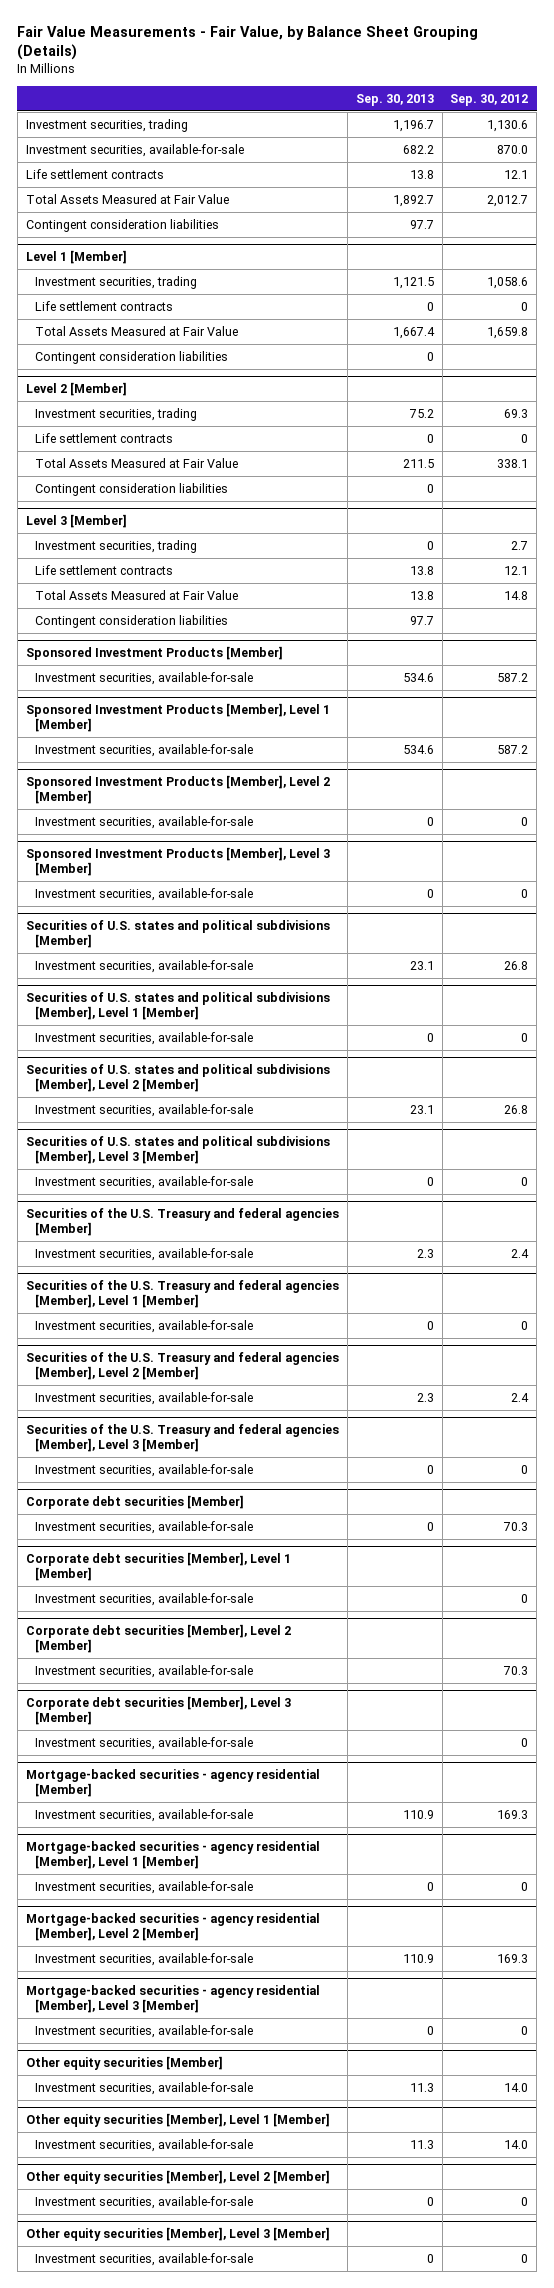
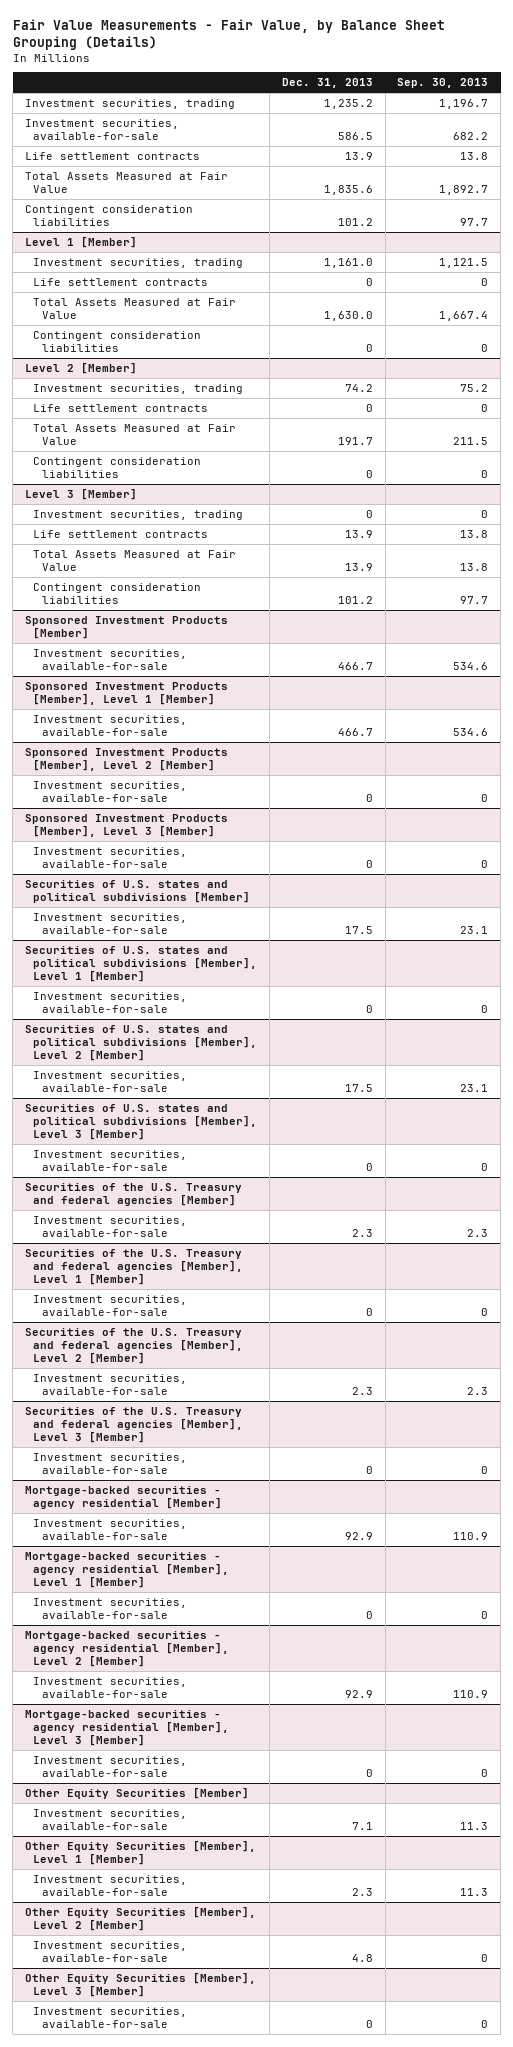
[450,93,529,106] Sep. 30, 2012 -> none
none -> [281,78,373,89] Dec. 31, 2013
[25,1495,244,1510] Corporate debt securities [Member] -> none
[34,1520,253,1534] Investment securities, available-for-sale -> none
[25,1552,291,1582] Corporate debt securities [Member], Level 1 [Member] -> none
[34,1592,253,1606] Investment securities, available-for-sale -> none
[25,1624,291,1654] Corporate debt securities [Member], Level 2 [Member] -> none
[34,1664,253,1678] Investment securities, available-for-sale -> none
[25,1696,291,1726] Corporate debt securities [Member], Level 3 [Member] -> none
[34,1736,253,1750] Investment securities, available-for-sale -> none
[25,2056,223,2071] Other equity securities [Member] -> [24,1787,249,1799] Other Equity Securities [Member]
[25,2113,330,2128] Other equity securities [Member], Level 1 [Member] -> [24,1840,256,1866] Other Equity Securities [Member], Level 1 [Member]
[25,2170,330,2185] Other equity securities [Member], Level 2 [Member] -> [24,1906,256,1932] Other Equity Securities [Member], Level 2 [Member]
[25,2227,330,2242] Other equity securities [Member], Level 3 [Member] -> [24,1972,256,1998] Other Equity Securities [Member], Level 3 [Member]

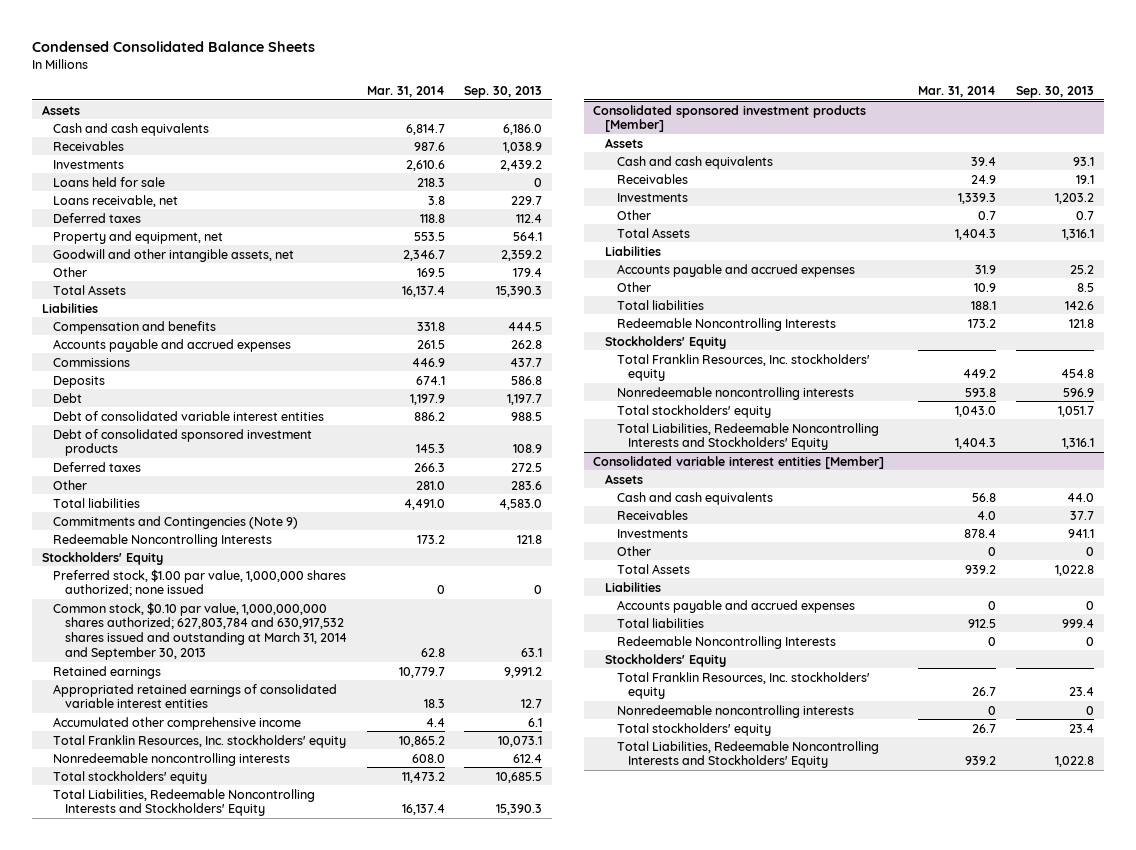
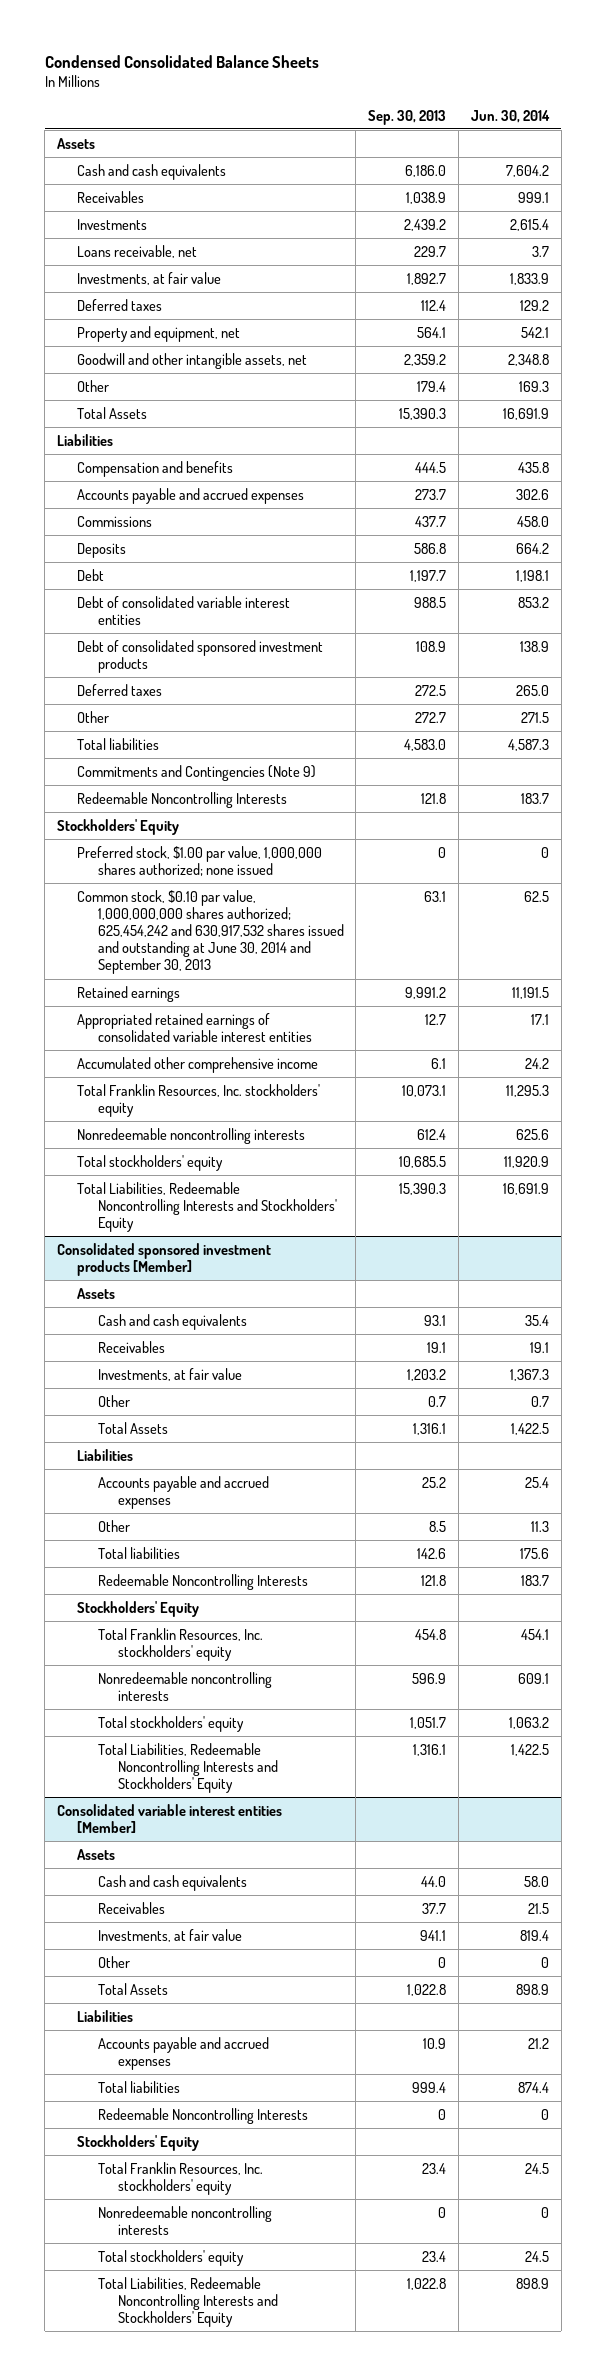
[366,86,445,98] Mar. 31, 2014 -> none
none -> [470,109,550,123] Jun. 30, 2014
[53,176,166,187] Loans held for sale -> none
none -> [77,271,222,285] Investments, at fair value
[511,339,543,349] 262.8 -> [415,488,447,500] 273.7
[511,480,543,490] 283.6 -> [415,711,447,723] 272.7
[53,601,347,661] Common stock, $0.10 par value, 1,000,000,000 shares authorized; 627,803,784 and 630,917,532 shares issued and outstanding at March 31, 2014 and September 30, 2013 -> [77,889,344,975] Common stock, $0.10 par value, 1,000,000,000 shares authorized; 625,454,242 and 630,917,532 shares issued and outstanding at June 30, 2014 and September 30, 2013
[616,192,688,202] Investments -> [97,1367,242,1381] Investments, at fair value
[616,528,688,538] Investments -> [97,1928,242,1942] Investments, at fair value
[1085,600,1094,610] 0 -> [423,2037,447,2049] 10.9

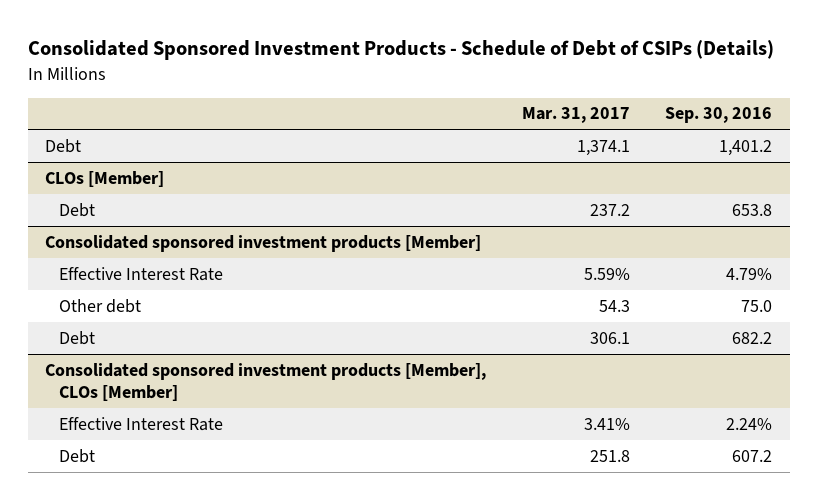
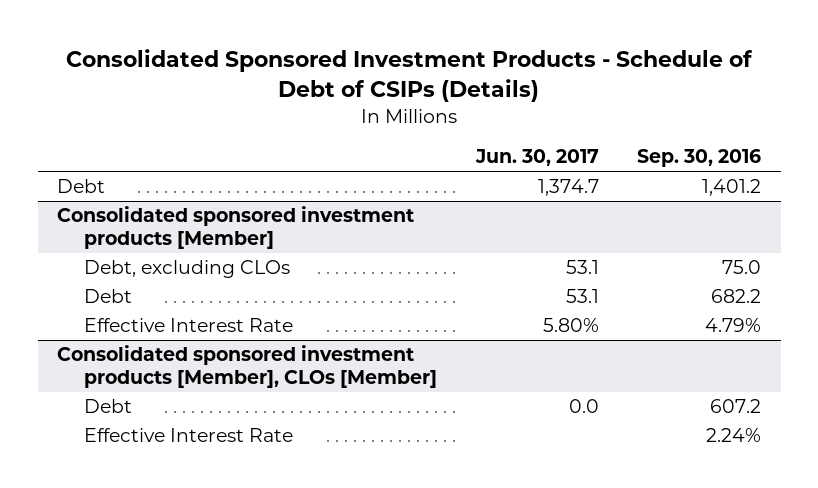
[521,107,630,124] Mar. 31, 2017 -> none
none -> [474,149,599,167] Jun. 30, 2017
[45,170,165,187] CLOs [Member] -> none
[58,202,95,217] Debt -> none
[58,298,141,313] Other debt -> [83,260,290,279] Debt, excluding CLOs
[58,266,223,281] Effective Interest Rate -> [83,318,293,333] Effective Interest Rate
[58,416,223,431] Effective Interest Rate -> [83,428,293,443] Effective Interest Rate

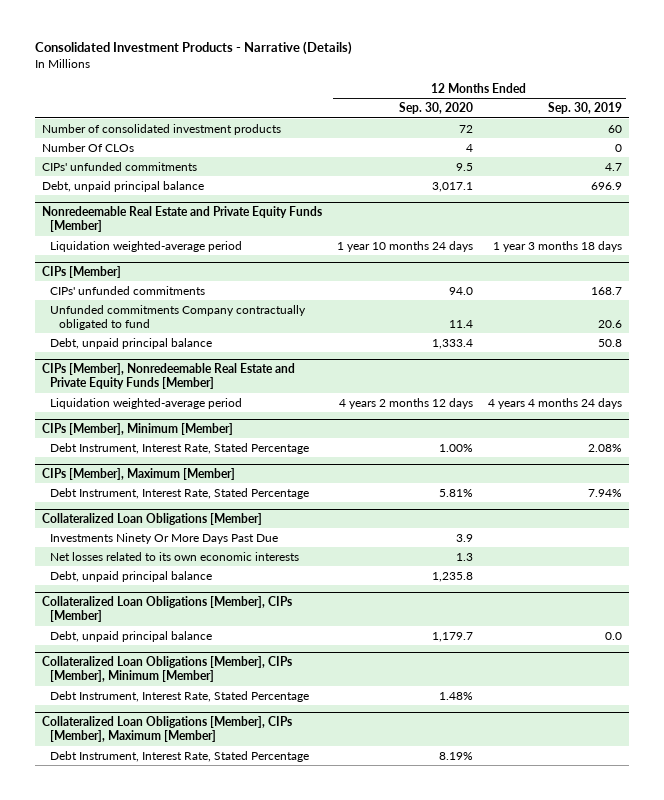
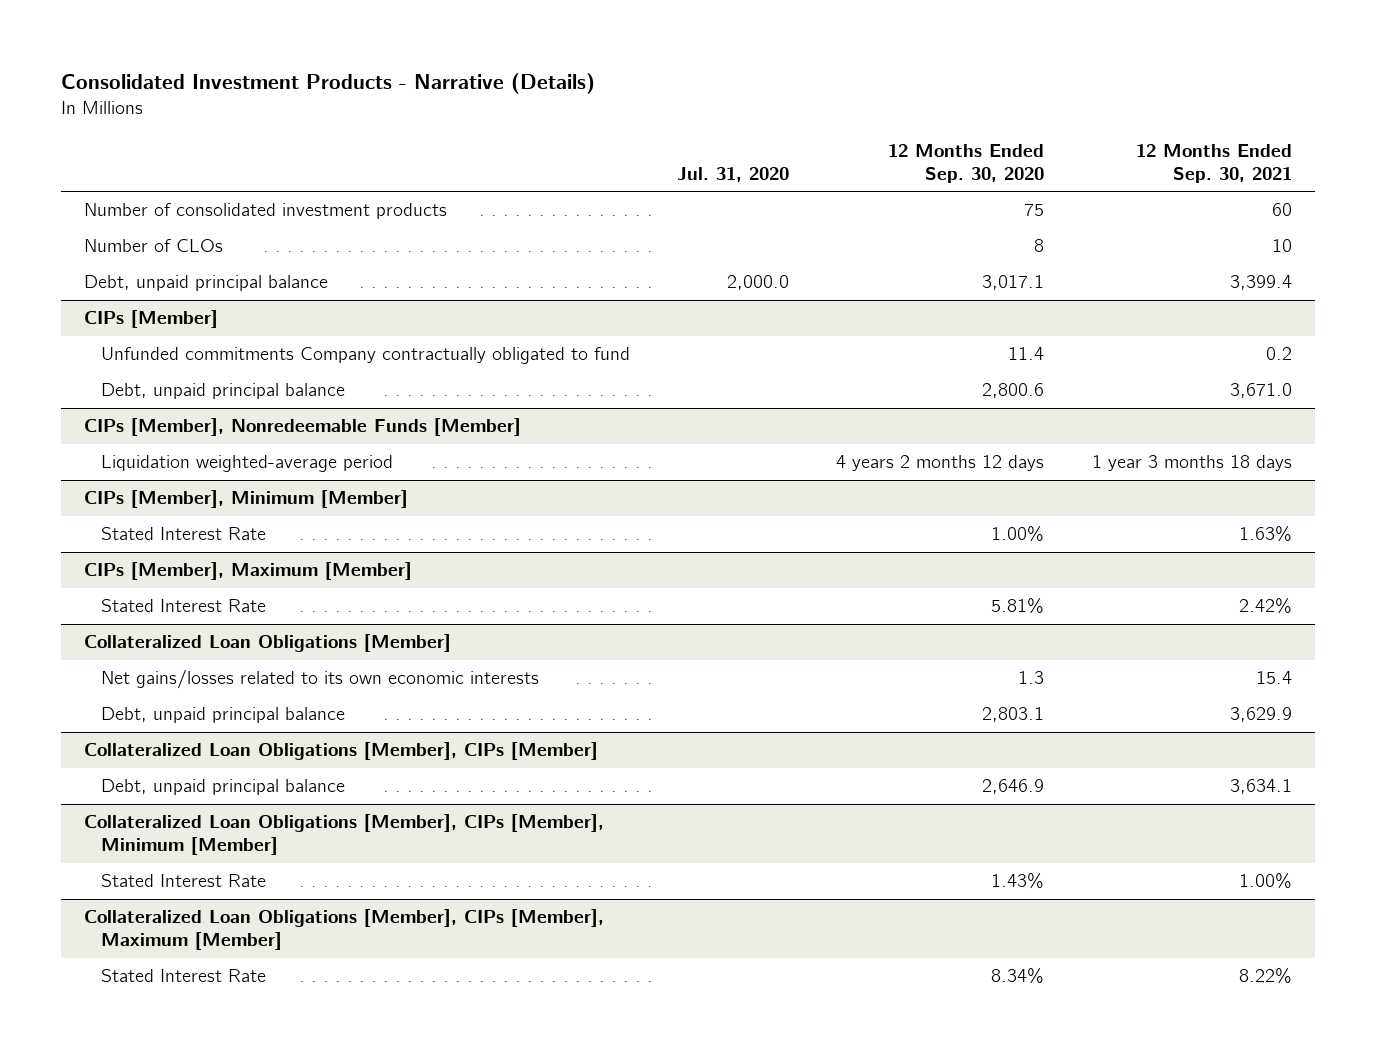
[547,102,622,115] Sep. 30, 2019 -> none
none -> [677,166,790,182] Jul. 31, 2020
none -> [1135,143,1292,183] 12 Months Ended Sep. 30, 2021
[42,161,198,171] CIPs' unfunded commitments -> none
[459,124,474,133] 72 -> [1024,204,1045,217] 75
[42,142,135,152] Number Of CLOs -> [84,239,224,253] Number of CLOs
[466,143,474,152] 4 -> [1034,239,1045,253] 8
[42,205,323,232] Nonredeemable Real Estate and Private Equity Funds [Member] -> none
[50,240,243,252] Liquidation weighted-average period -> none
[50,285,206,295] CIPs' unfunded commitments -> none
[42,362,296,389] CIPs [Member], Nonredeemable Real Estate and Private Equity Funds [Member] -> none
[432,338,474,349] 1,333.4 -> [982,383,1045,399] 2,800.6
none -> [84,418,522,437] CIPs [Member], Nonredeemable Funds [Member]
[50,442,310,454] Debt Instrument, Interest Rate, Stated Percentage -> [100,527,266,541] Stated Interest Rate
[50,487,310,499] Debt Instrument, Interest Rate, Stated Percentage -> [100,599,266,613] Stated Interest Rate
[50,532,279,544] Investments Ninety Or More Days Past Due -> none
[50,551,300,561] Net losses related to its own economic interests -> [100,669,539,690] Net gains/losses related to its own economic interests
[432,571,474,582] 1,235.8 -> [982,707,1045,723] 2,803.1
[432,631,474,642] 1,179.7 -> [982,779,1045,795] 2,646.9
[50,690,310,702] Debt Instrument, Interest Rate, Stated Percentage -> [100,874,266,888] Stated Interest Rate
[439,691,474,700] 1.48% -> [991,873,1045,890] 1.43%
[50,750,310,762] Debt Instrument, Interest Rate, Stated Percentage -> [100,969,266,983] Stated Interest Rate
[439,751,474,760] 8.19% -> [991,968,1045,985] 8.34%

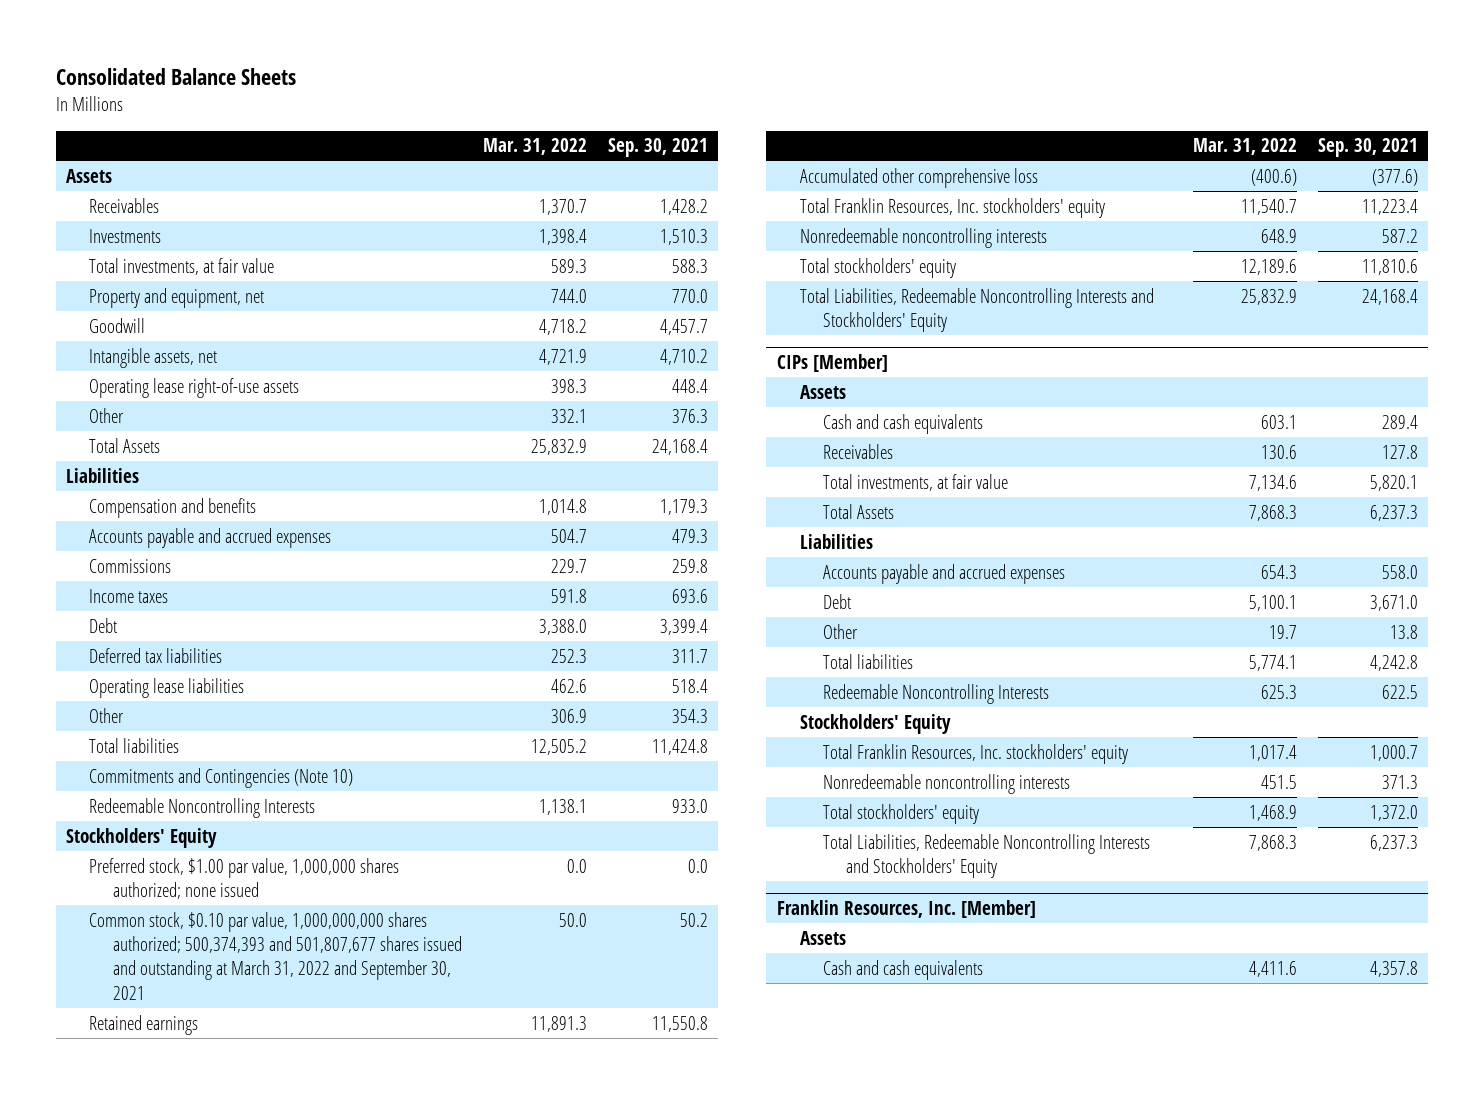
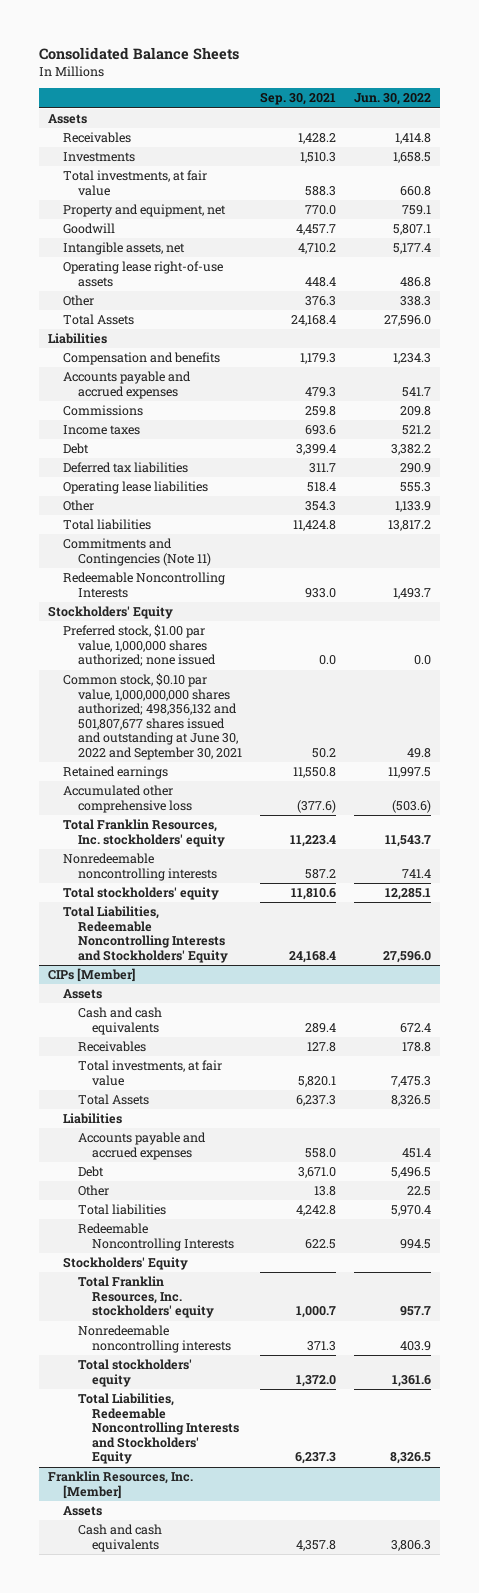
[482,138,587,156] Mar. 31, 2022 -> none
none -> [353,93,431,106] Jun. 30, 2022
[89,767,354,788] Commitments and Contingencies (Note 10) -> [62,538,211,566] Commitments and Contingencies (Note 11)
[89,911,462,1000] Common stock, $0.10 par value, 1,000,000,000 shares authorized; 500,374,393 and 501,807,677 shares issued and outstanding at March 31, 2022 and September 30, 2021 -> [62,673,242,760] Common stock, $0.10 par value, 1,000,000,000 shares authorized; 498,356,132 and 501,807,677 shares issued and outstanding at June 30, 2022 and September 30, 2021

